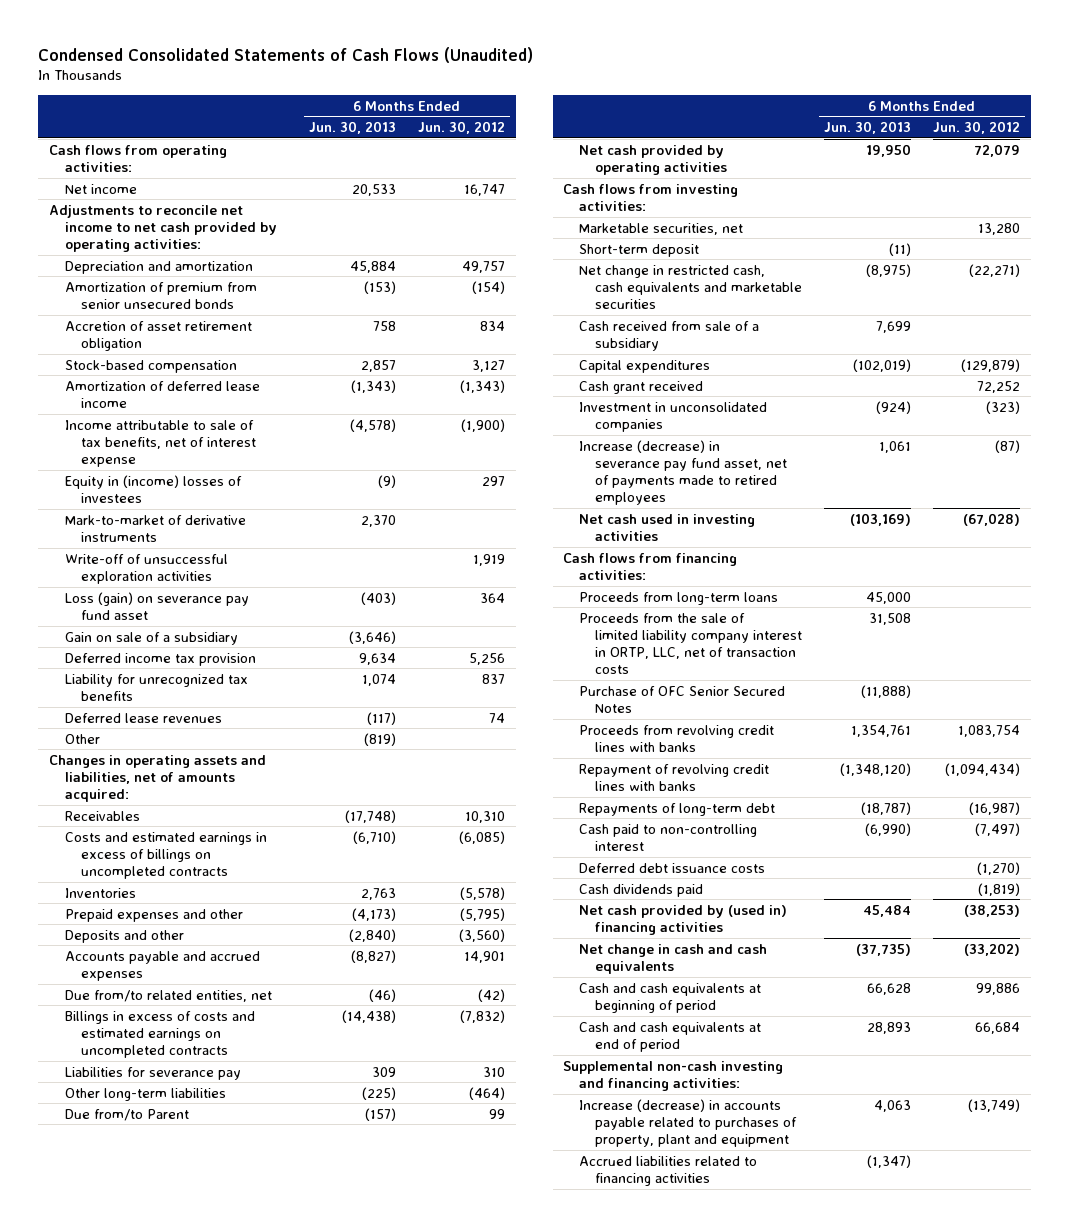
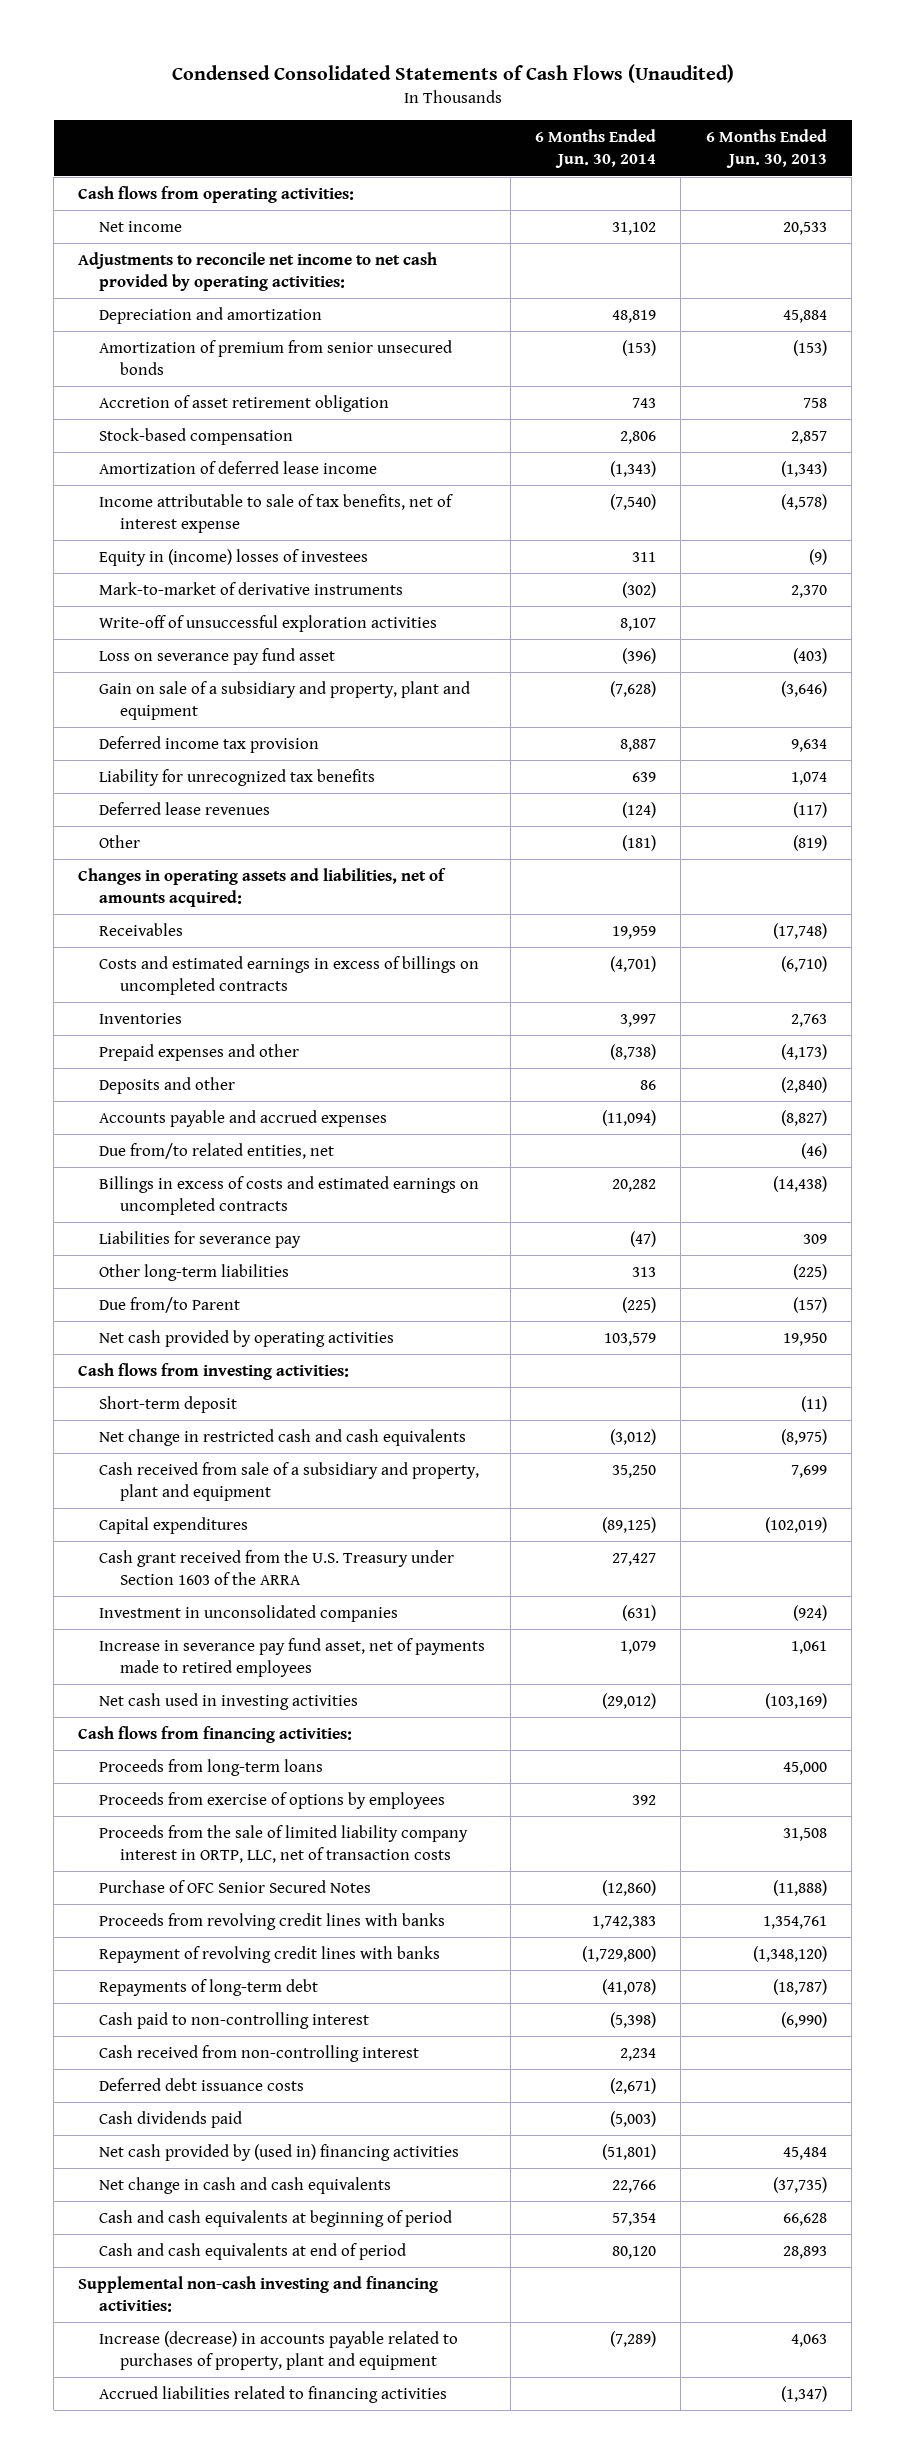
[417,121,505,135] Jun. 30, 2012 -> none
none -> [535,129,657,169] 6 Months Ended Jun. 30, 2014
[64,591,249,620] Loss (gain) on severance pay fund asset -> [99,647,336,665] Loss on severance pay fund asset
[64,631,238,645] Gain on sale of a subsidiary -> [99,680,471,720] Gain on sale of a subsidiary and property, plant and equipment
[579,222,744,235] Marketable securities, net -> none
[579,264,803,310] Net change in restricted cash, cash equivalents and marketable securities -> [99,1428,467,1446] Net change in restricted cash and cash equivalents
[579,320,760,351] Cash received from sale of a subsidiary -> [99,1461,480,1501] Cash received from sale of a subsidiary and property, plant and equipment
[579,380,704,394] Cash grant received -> [99,1549,455,1585] Cash grant received from the U.S. Treasury under Section 1603 of the ARRA
[579,439,788,506] Increase (decrease) in severance pay fund asset, net of payments made to retired employees -> [99,1637,486,1677] Increase in severance pay fund asset, net of payments made to retired employees
none -> [99,1791,446,1809] Proceeds from exercise of options by employees
none -> [99,2044,420,2062] Cash received from non-controlling interest

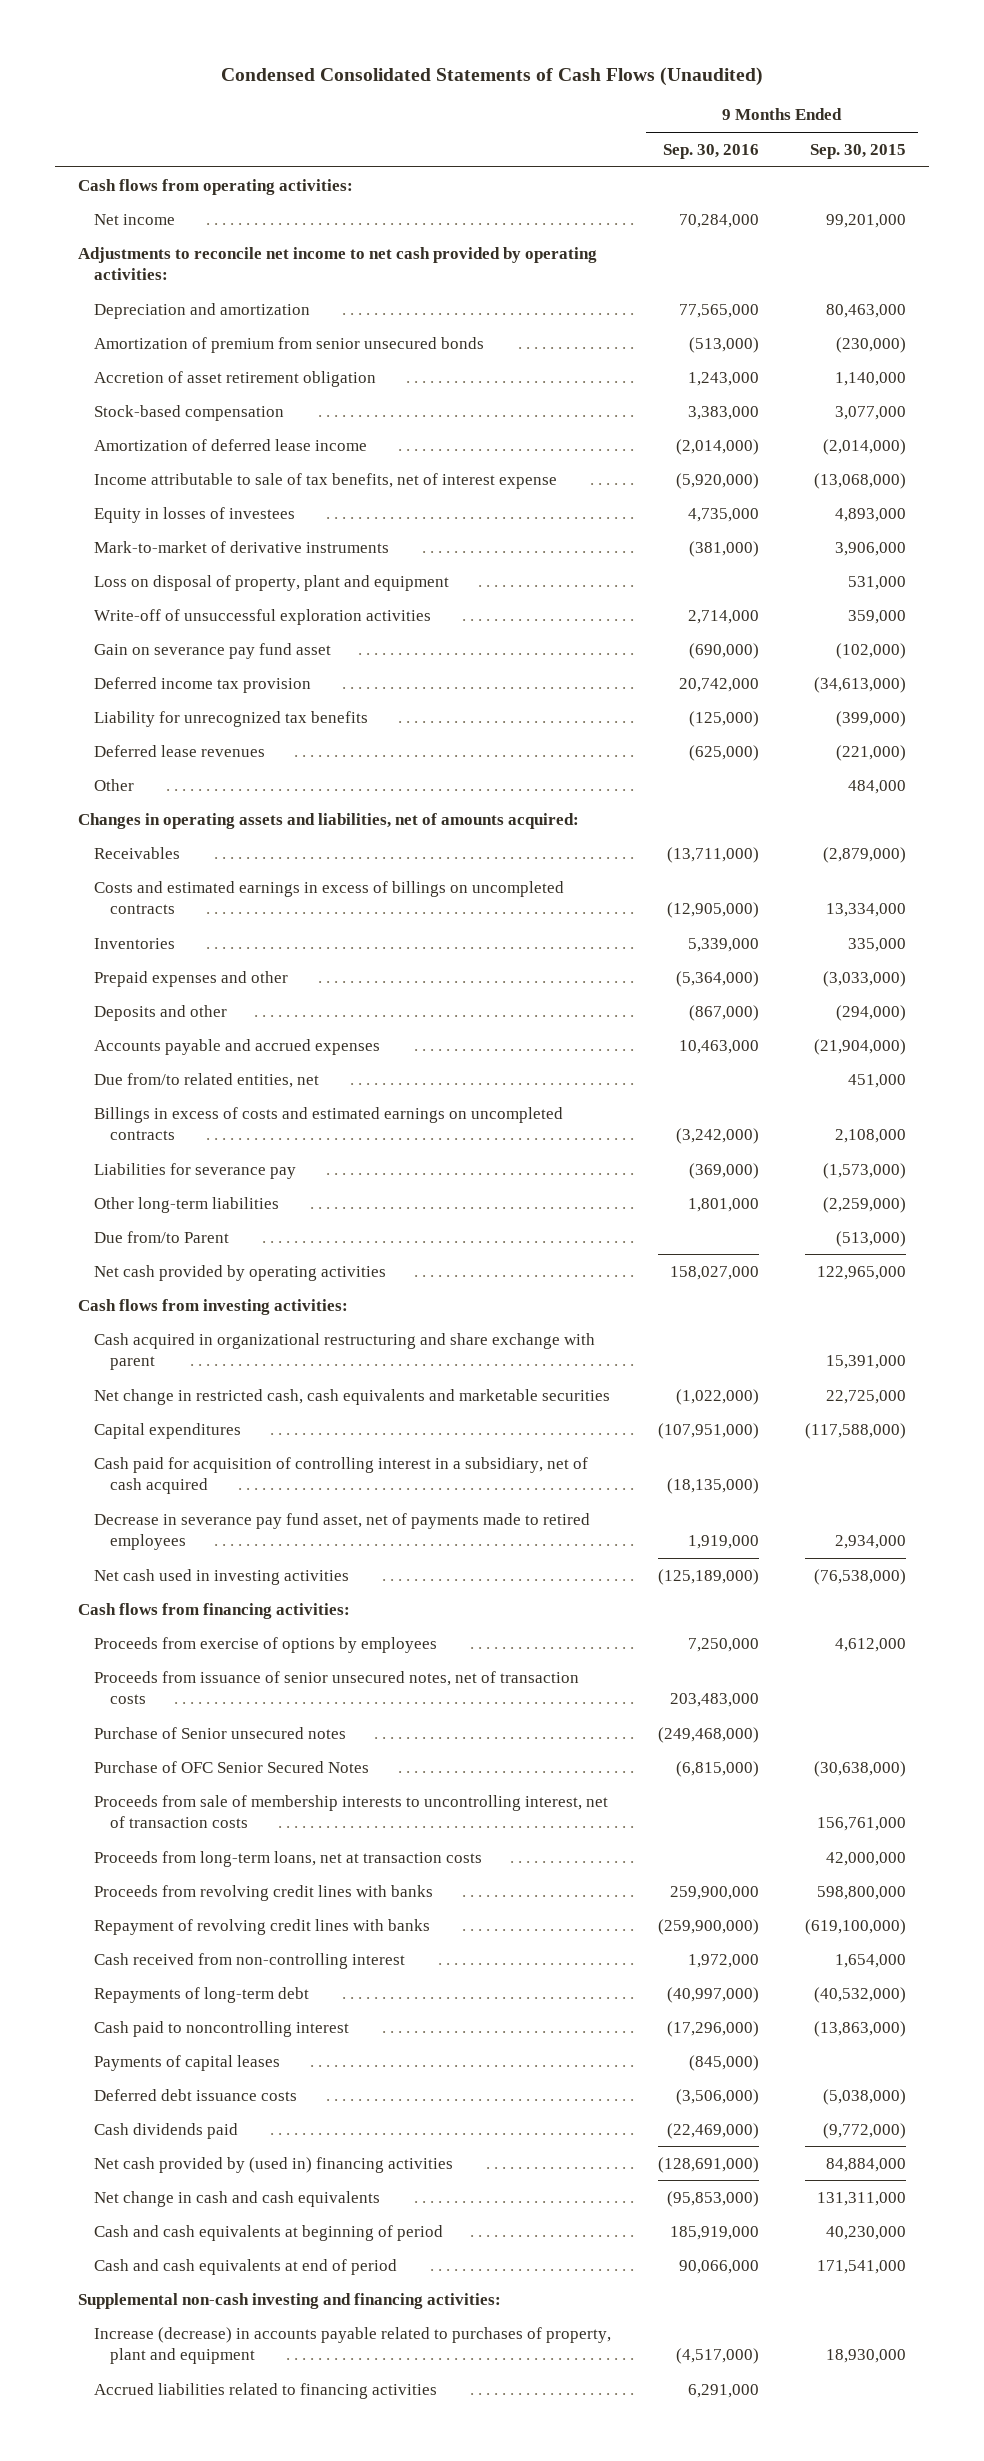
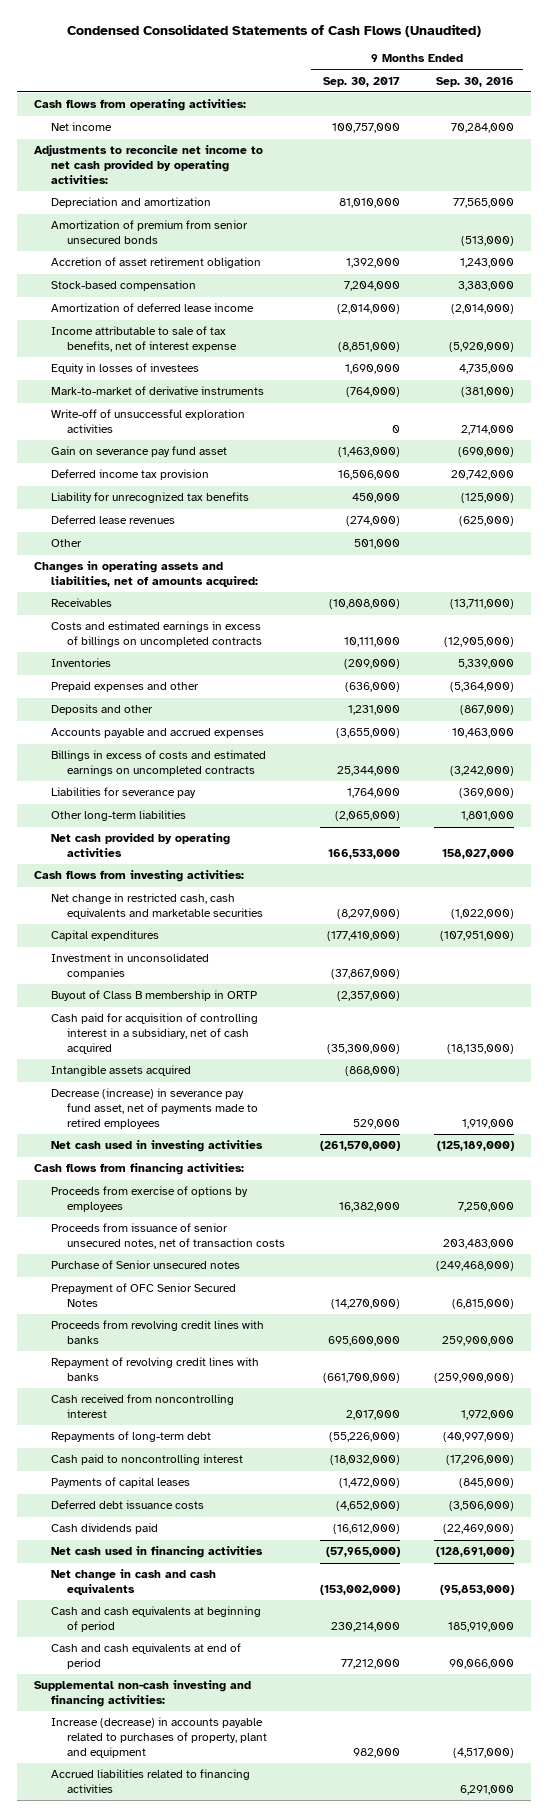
[810,143,907,159] Sep. 30, 2015 -> none
none -> [322,76,400,87] Sep. 30, 2017
[94,574,450,591] Loss on disposal of property, plant and equipment -> none
[94,1072,320,1088] Due from/to related entities, net -> none
[94,1230,230,1243] Due from/to Parent -> none
[94,1332,596,1371] Cash acquired in organizational restructuring and share exchange with parent -> none
none -> [50,953,209,980] Investment in unconsolidated companies
none -> [50,990,257,1002] Buyout of Class B membership in ORTP
none -> [50,1065,191,1077] Intangible assets acquired
[94,1512,591,1551] Decrease in severance pay fund asset, net of payments made to retired employees -> [50,1088,259,1129] Decrease (increase) in severance pay fund asset, net of payments made to retired employees
[94,1794,609,1829] Proceeds from sale of membership interests to uncontrolling interest, net of transaction costs -> none
[94,1850,483,1867] Proceeds from long-term loans, net at transaction costs -> none
[94,1760,370,1773] Purchase of OFC Senior Secured Notes -> [50,1283,236,1308] Prepayment of OFC Senior Secured Notes
[94,1952,406,1969] Cash received from non-controlling interest -> [50,1394,234,1419] Cash received from noncontrolling interest
[94,2156,454,2173] Net cash provided by (used in) financing activities -> [50,1546,263,1559] Net cash used in financing activities

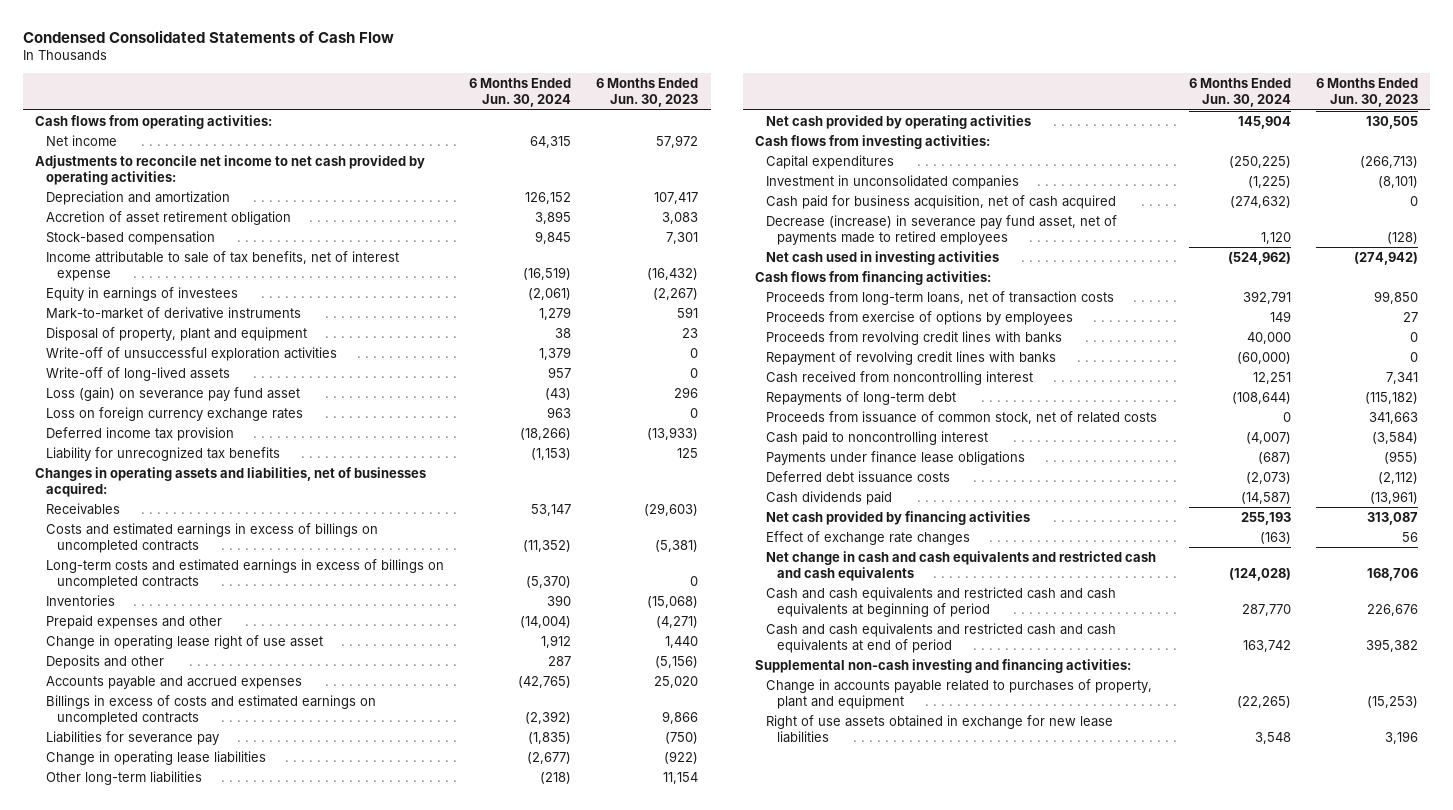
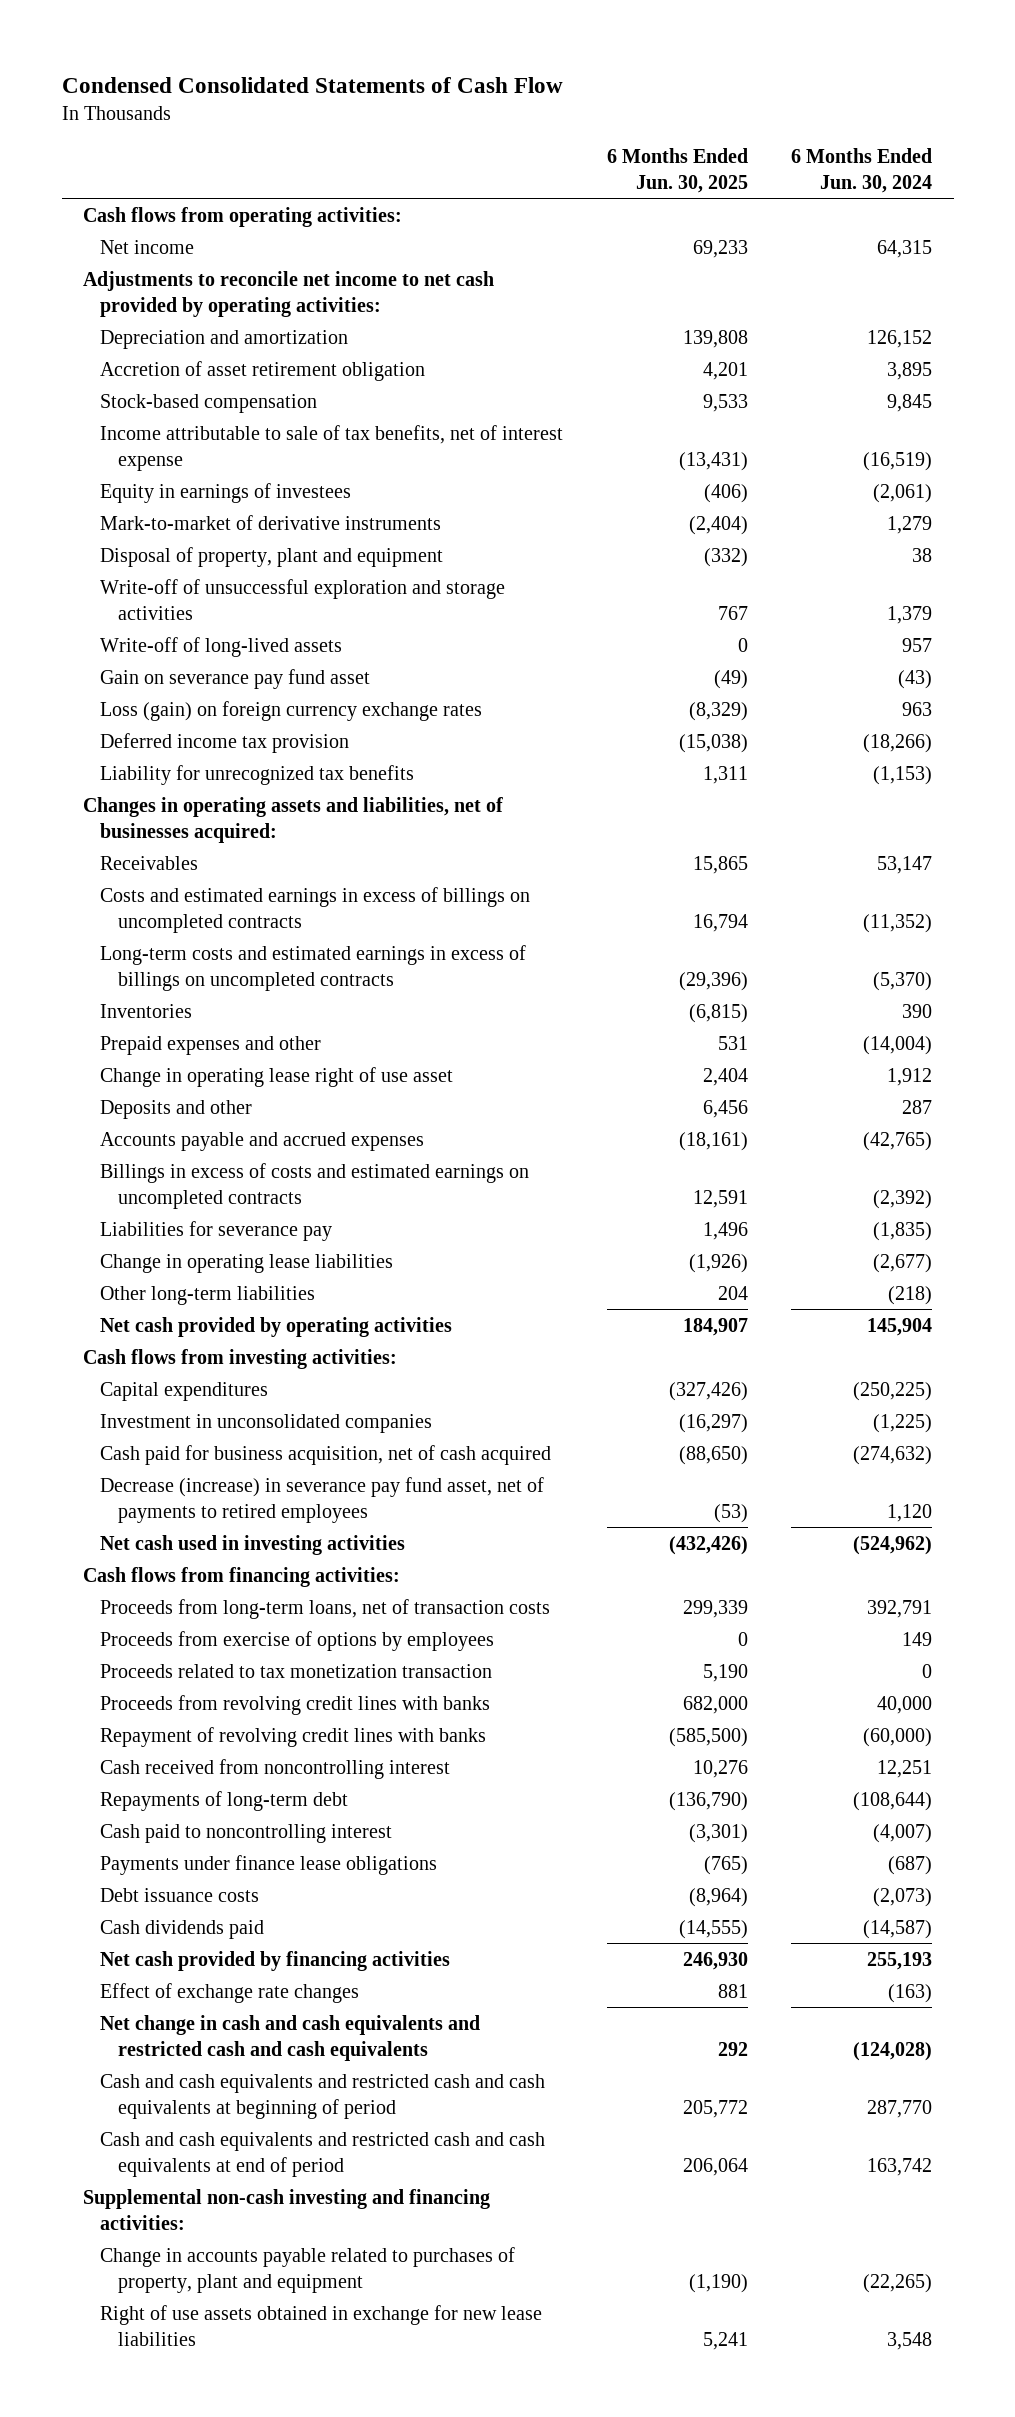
[596,78,699,108] 6 Months Ended Jun. 30, 2023 -> none
none -> [606,147,748,193] 6 Months Ended Jun. 30, 2025
[46,346,338,361] Write-off of unsuccessful exploration activities -> [100,578,506,620] Write-off of unsuccessful exploration and storage activities
[46,386,301,401] Loss (gain) on severance pay fund asset -> [100,668,371,689] Gain on severance pay fund asset
[46,406,304,421] Loss on foreign currency exchange rates -> [100,700,483,721] Loss (gain) on foreign currency exchange rates
[766,214,1118,245] Decrease (increase) in severance pay fund asset, net of payments made to retired employees -> [100,1476,545,1523] Decrease (increase) in severance pay fund asset, net of payments to retired employees
none -> [100,1663,493,1678] Proceeds related to tax monetization transaction
[766,410,1158,424] Proceeds from issuance of common stock, net of related costs -> none
[766,470,951,483] Deferred debt issuance costs -> [100,1887,260,1902] Debt issuance costs

